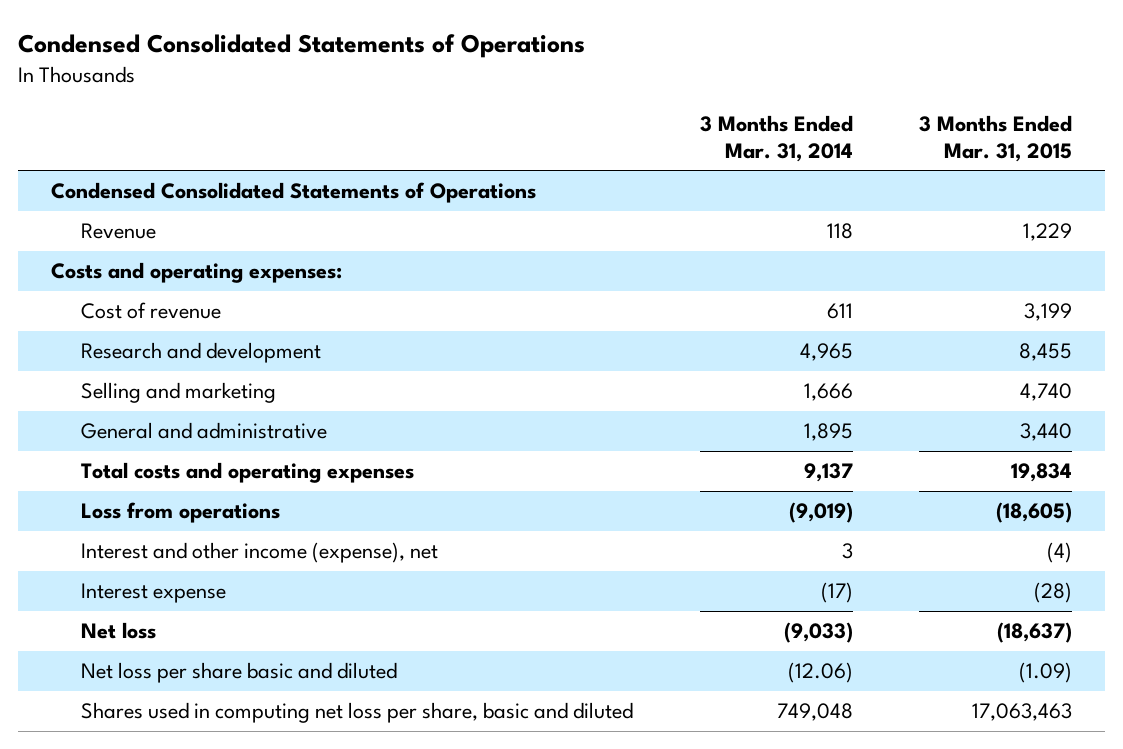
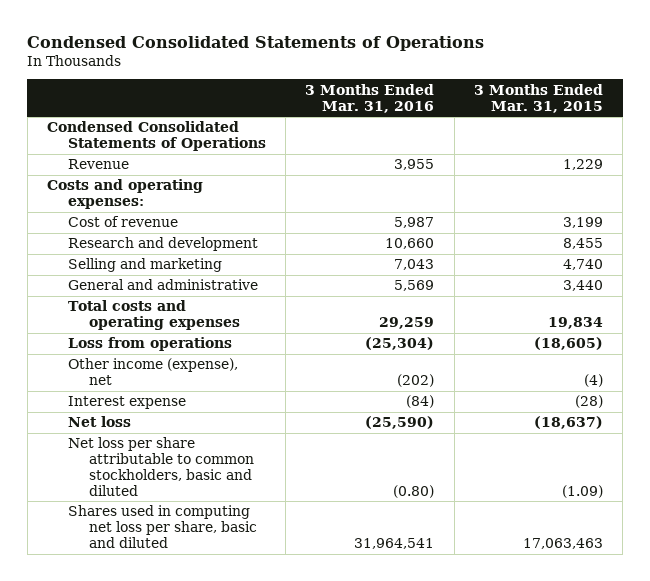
[699,115,853,162] 3 Months Ended Mar. 31, 2014 -> none
none -> [305,83,435,113] 3 Months Ended Mar. 31, 2016
[81,542,439,564] Interest and other income (expense), net -> [68,358,239,386] Other income (expense), net
[81,662,398,684] Net loss per share basic and diluted -> [68,437,255,496] Net loss per share attributable to common stockholders, basic and diluted

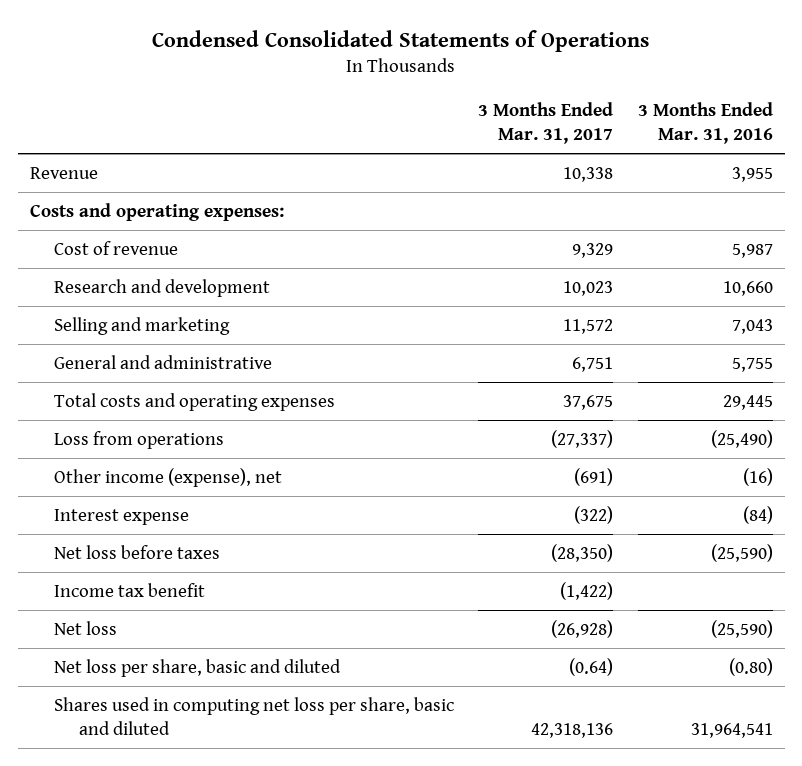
[473,83,603,113] 3 Months Ended Mar. 31, 2015 -> none
none -> [478,101,614,145] 3 Months Ended Mar. 31, 2017
[47,121,267,152] Condensed Consolidated Statements of Operations -> none
[394,280,435,292] 5,569 -> [731,357,773,372] 5,755
[379,317,435,330] 29,259 -> [722,394,773,410] 29,445
[365,337,435,351] (25,304) -> [710,429,773,448] (25,490)
[397,374,435,388] (202) -> [742,467,773,486] (16)
none -> [54,544,221,559] Net loss before taxes
none -> [54,582,206,597] Income tax benefit
[68,437,255,496] Net loss per share attributable to common stockholders, basic and diluted -> [54,658,342,677] Net loss per share, basic and diluted

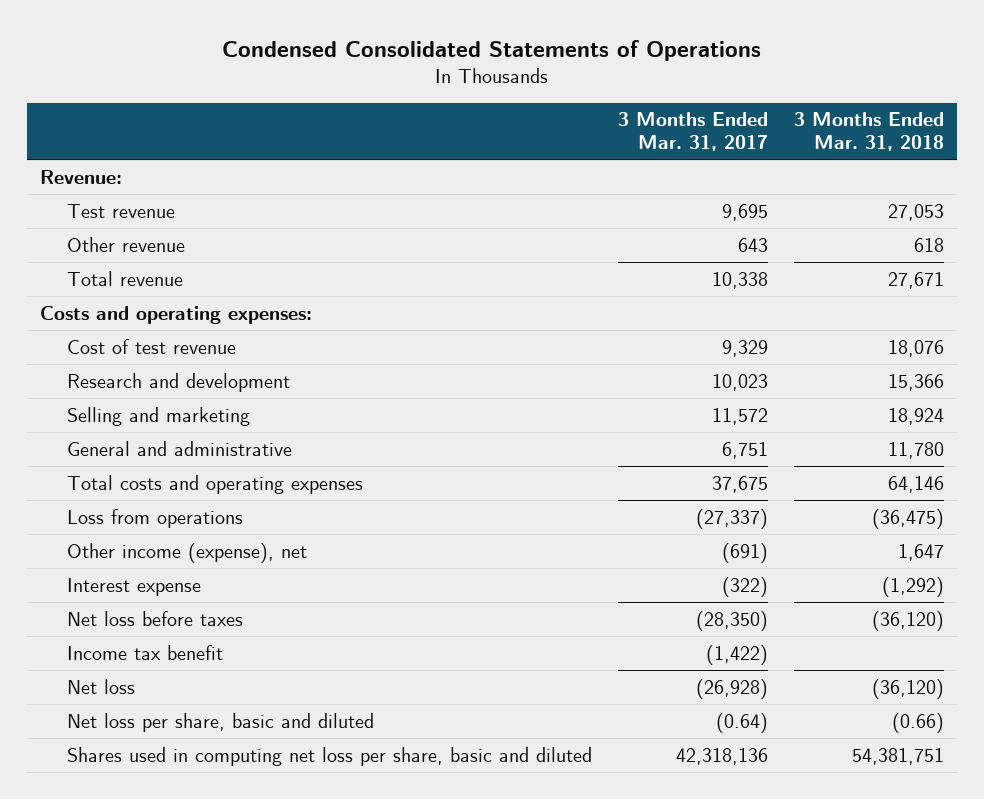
[637,101,773,145] 3 Months Ended Mar. 31, 2016 -> none
none -> [794,112,945,152] 3 Months Ended Mar. 31, 2018
none -> [39,169,122,184] Revenue:
none -> [67,203,176,218] Test revenue
none -> [67,236,186,252] Other revenue
[29,166,98,179] Revenue -> [67,270,184,286] Total revenue
[54,240,179,255] Cost of revenue -> [67,338,237,354] Cost of test revenue

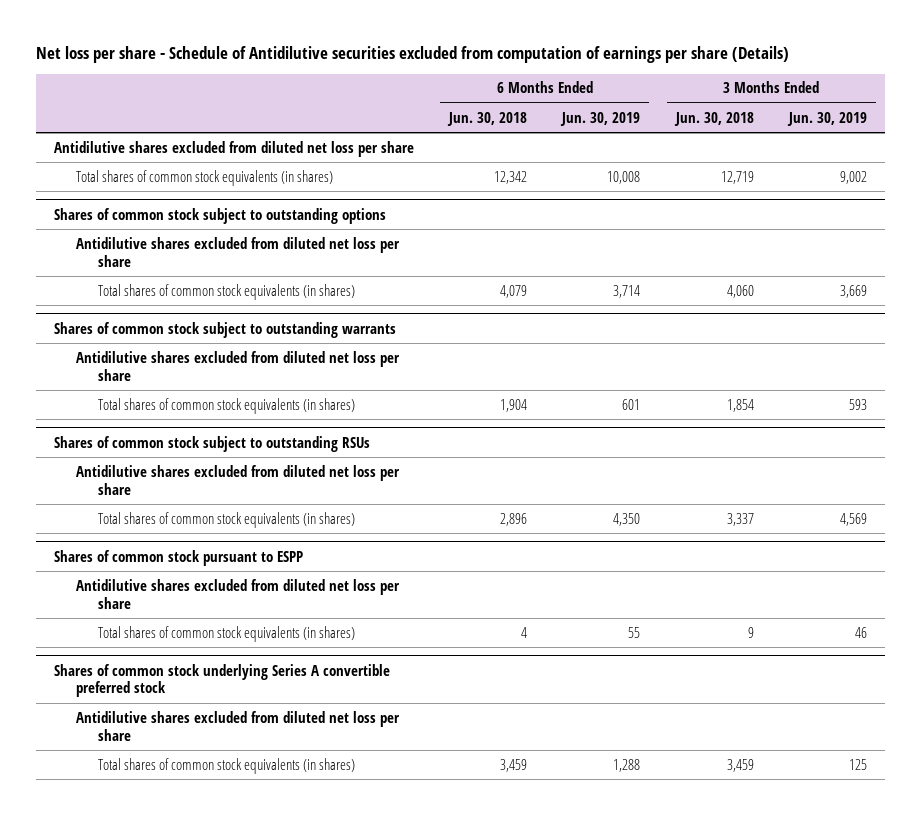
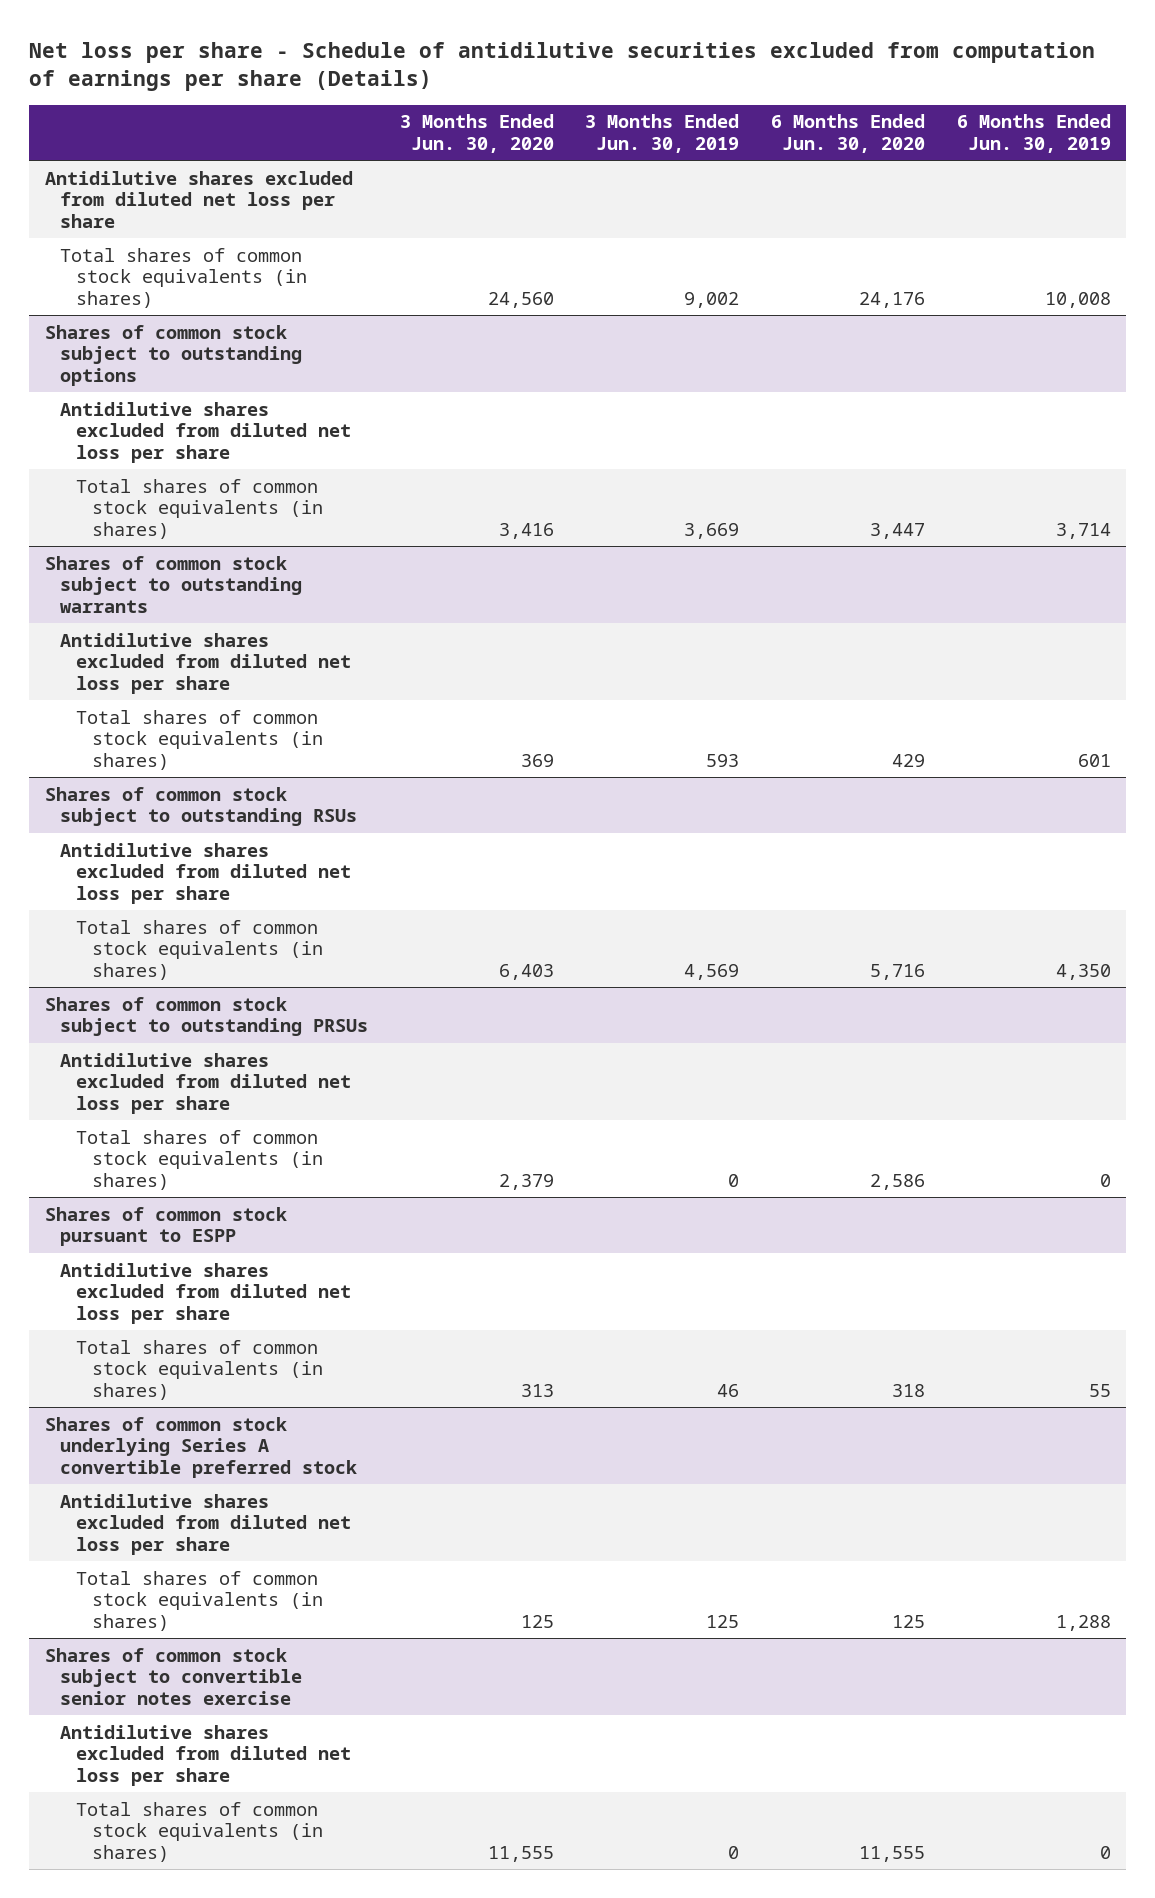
[36,45,790,63] Net loss per share - Schedule of Antidilutive securities excluded from computation of earnings per share (Details) -> [28,41,1095,92] Net loss per share - Schedule of antidilutive securities excluded from computation of earnings per share (Details)
[447,111,528,126] Jun. 30, 2018 -> none
[673,111,754,126] Jun. 30, 2018 -> none
none -> [399,114,554,153] 3 Months Ended Jun. 30, 2020
none -> [771,114,926,153] 6 Months Ended Jun. 30, 2020
none -> [44,996,369,1037] Shares of common stock subject to outstanding PRSUs
none -> [60,1052,352,1114] Antidilutive shares excluded from diluted net loss per share
none -> [76,1129,324,1190] Total shares of common stock equivalents (in shares)
none -> [44,1647,303,1705] Shares of common stock subject to convertible senior notes exercise
none -> [60,1724,352,1786] Antidilutive shares excluded from diluted net loss per share
none -> [76,1801,324,1862] Total shares of common stock equivalents (in shares)

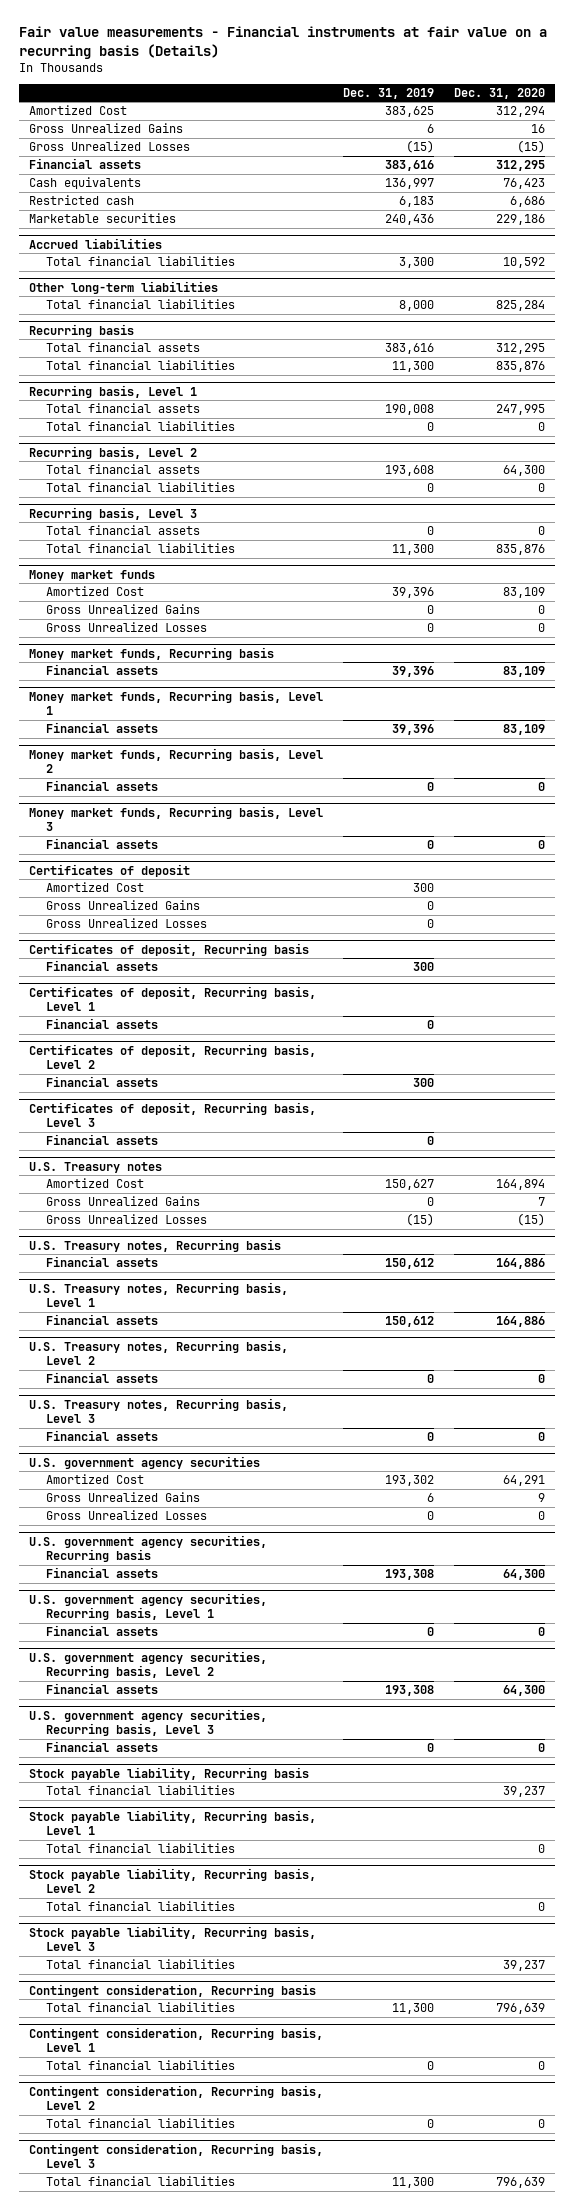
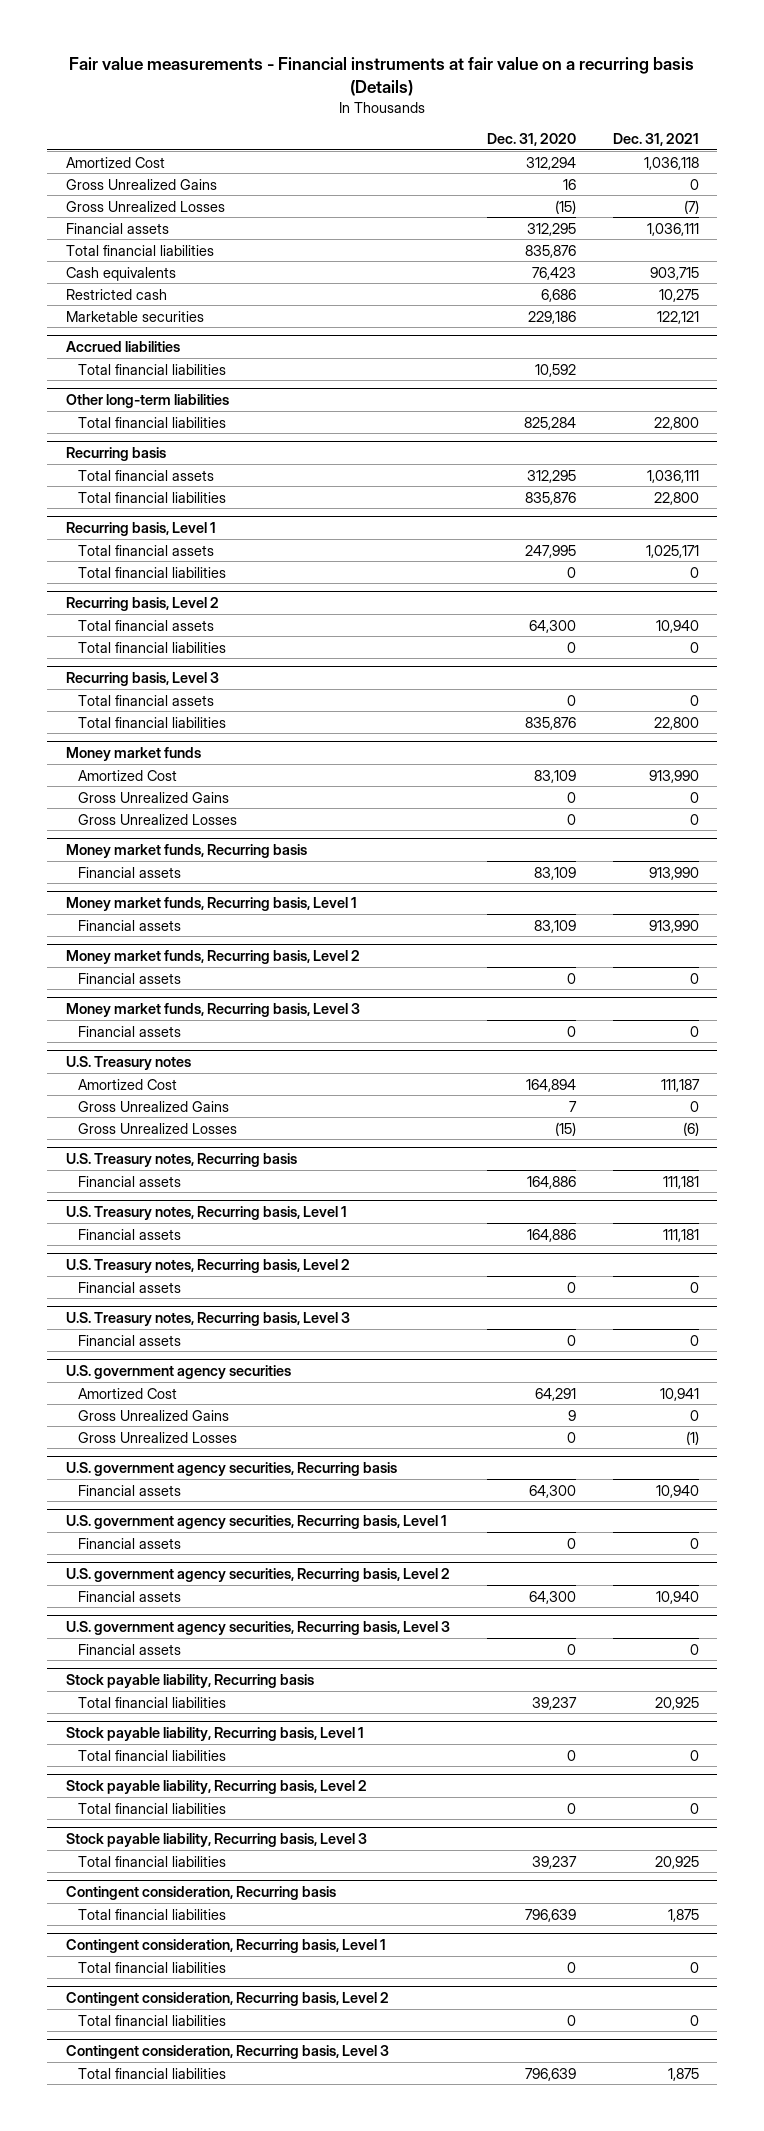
[342,87,434,99] Dec. 31, 2019 -> none
none -> [612,132,699,146] Dec. 31, 2021
none -> [65,244,214,256] Total financial liabilities
[28,863,190,877] Certificates of deposit -> none
[46,882,145,893] Amortized Cost -> none
[46,900,201,911] Gross Unrealized Gains -> none
[46,918,208,929] Gross Unrealized Losses -> none
[28,942,309,956] Certificates of deposit, Recurring basis -> none
[46,960,159,972] Financial assets -> none
[28,985,316,1012] Certificates of deposit, Recurring basis, Level 1 -> none
[46,1018,159,1030] Financial assets -> none
[28,1043,316,1070] Certificates of deposit, Recurring basis, Level 2 -> none
[46,1076,159,1088] Financial assets -> none
[28,1101,316,1128] Certificates of deposit, Recurring basis, Level 3 -> none
[46,1134,159,1146] Financial assets -> none

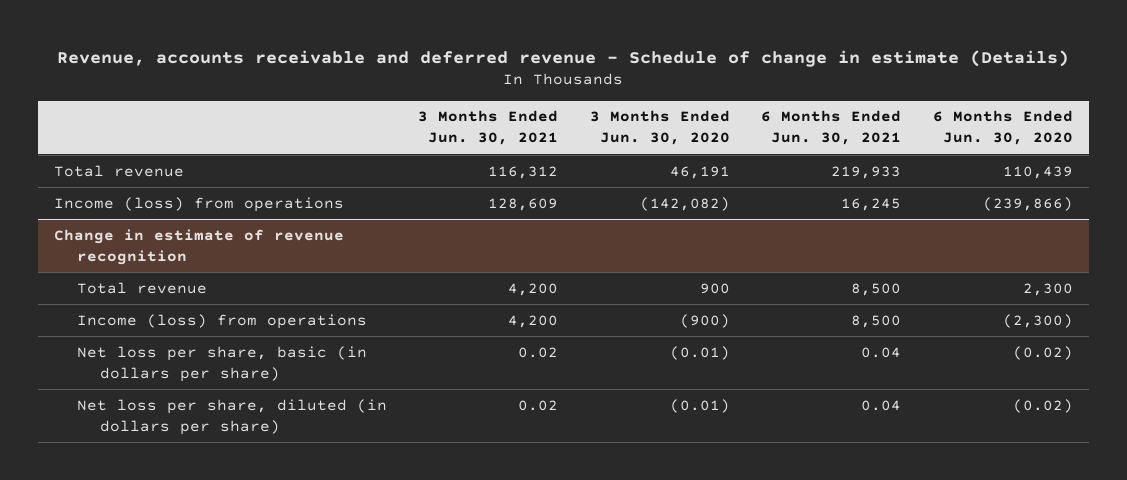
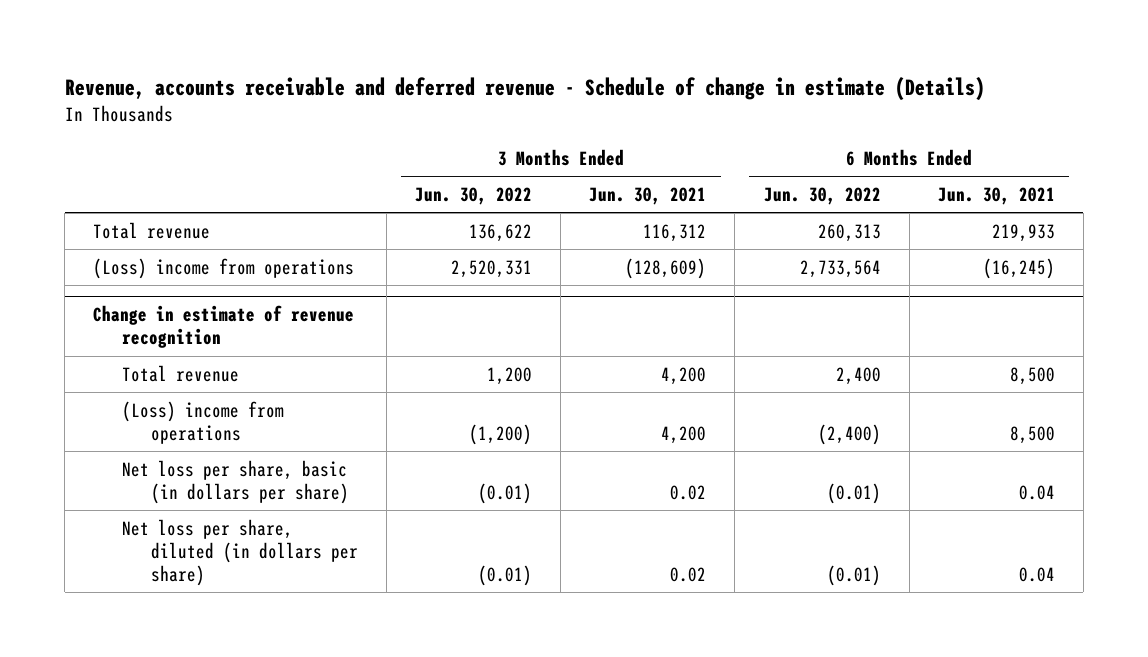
[589,110,730,146] 3 Months Ended Jun. 30, 2020 -> none
[933,110,1074,146] 6 Months Ended Jun. 30, 2020 -> none
none -> [415,186,533,205] Jun. 30, 2022
none -> [763,186,881,205] Jun. 30, 2022
[53,196,344,212] Income (loss) from operations -> [93,257,355,279] (Loss) income from operations
[488,197,559,211] 128,609 -> [625,257,707,279] (128,609)
[841,197,902,211] 16,245 -> [982,257,1055,279] (16,245)
[76,313,367,329] Income (loss) from operations -> [122,400,285,444] (Loss) income from operations

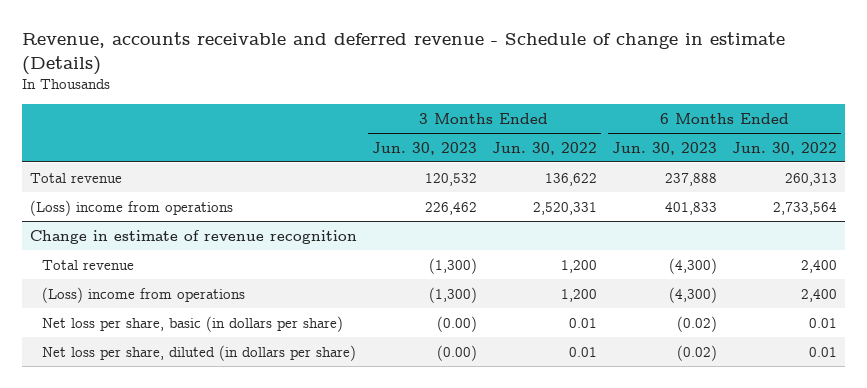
[589,186,707,205] Jun. 30, 2021 -> none
[937,186,1055,205] Jun. 30, 2021 -> none
none -> [371,141,477,155] Jun. 30, 2023
none -> [612,141,718,155] Jun. 30, 2023
[469,423,533,445] (1,200) -> [560,288,597,302] 1,200
[817,423,881,445] (2,400) -> [801,288,838,302] 2,400
[478,482,533,504] (0.01) -> [568,317,597,328] 0.01
[826,482,881,504] (0.01) -> [809,317,838,328] 0.01
[478,564,533,586] (0.01) -> [568,346,597,357] 0.01
[826,564,881,586] (0.01) -> [809,346,838,357] 0.01

